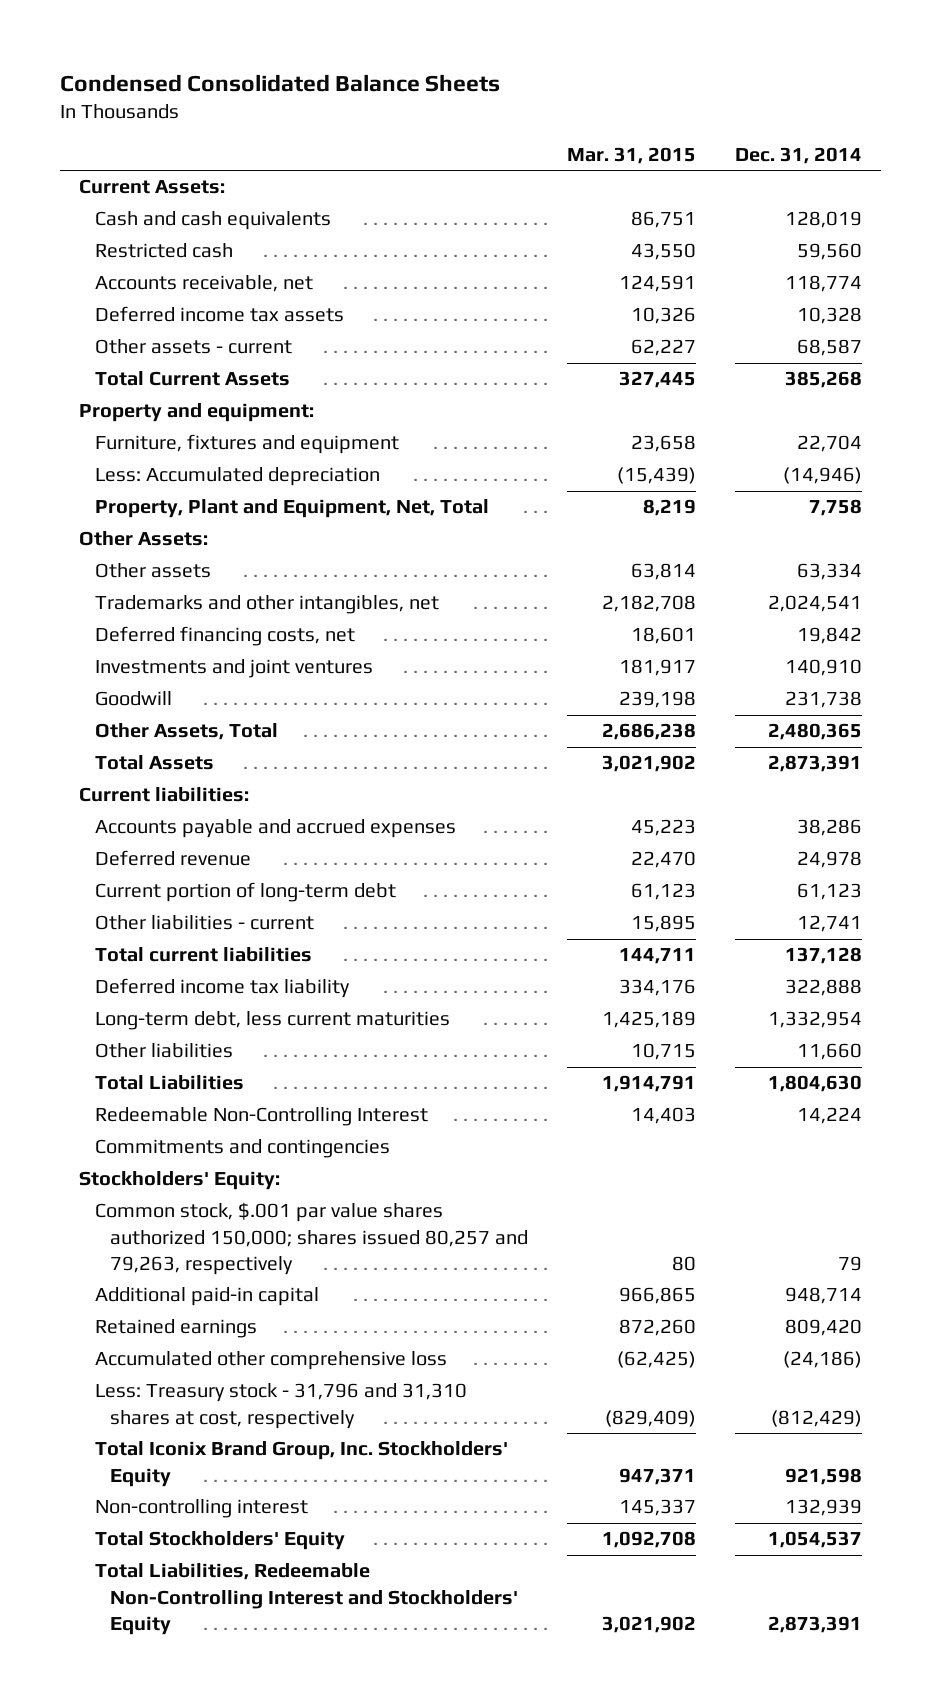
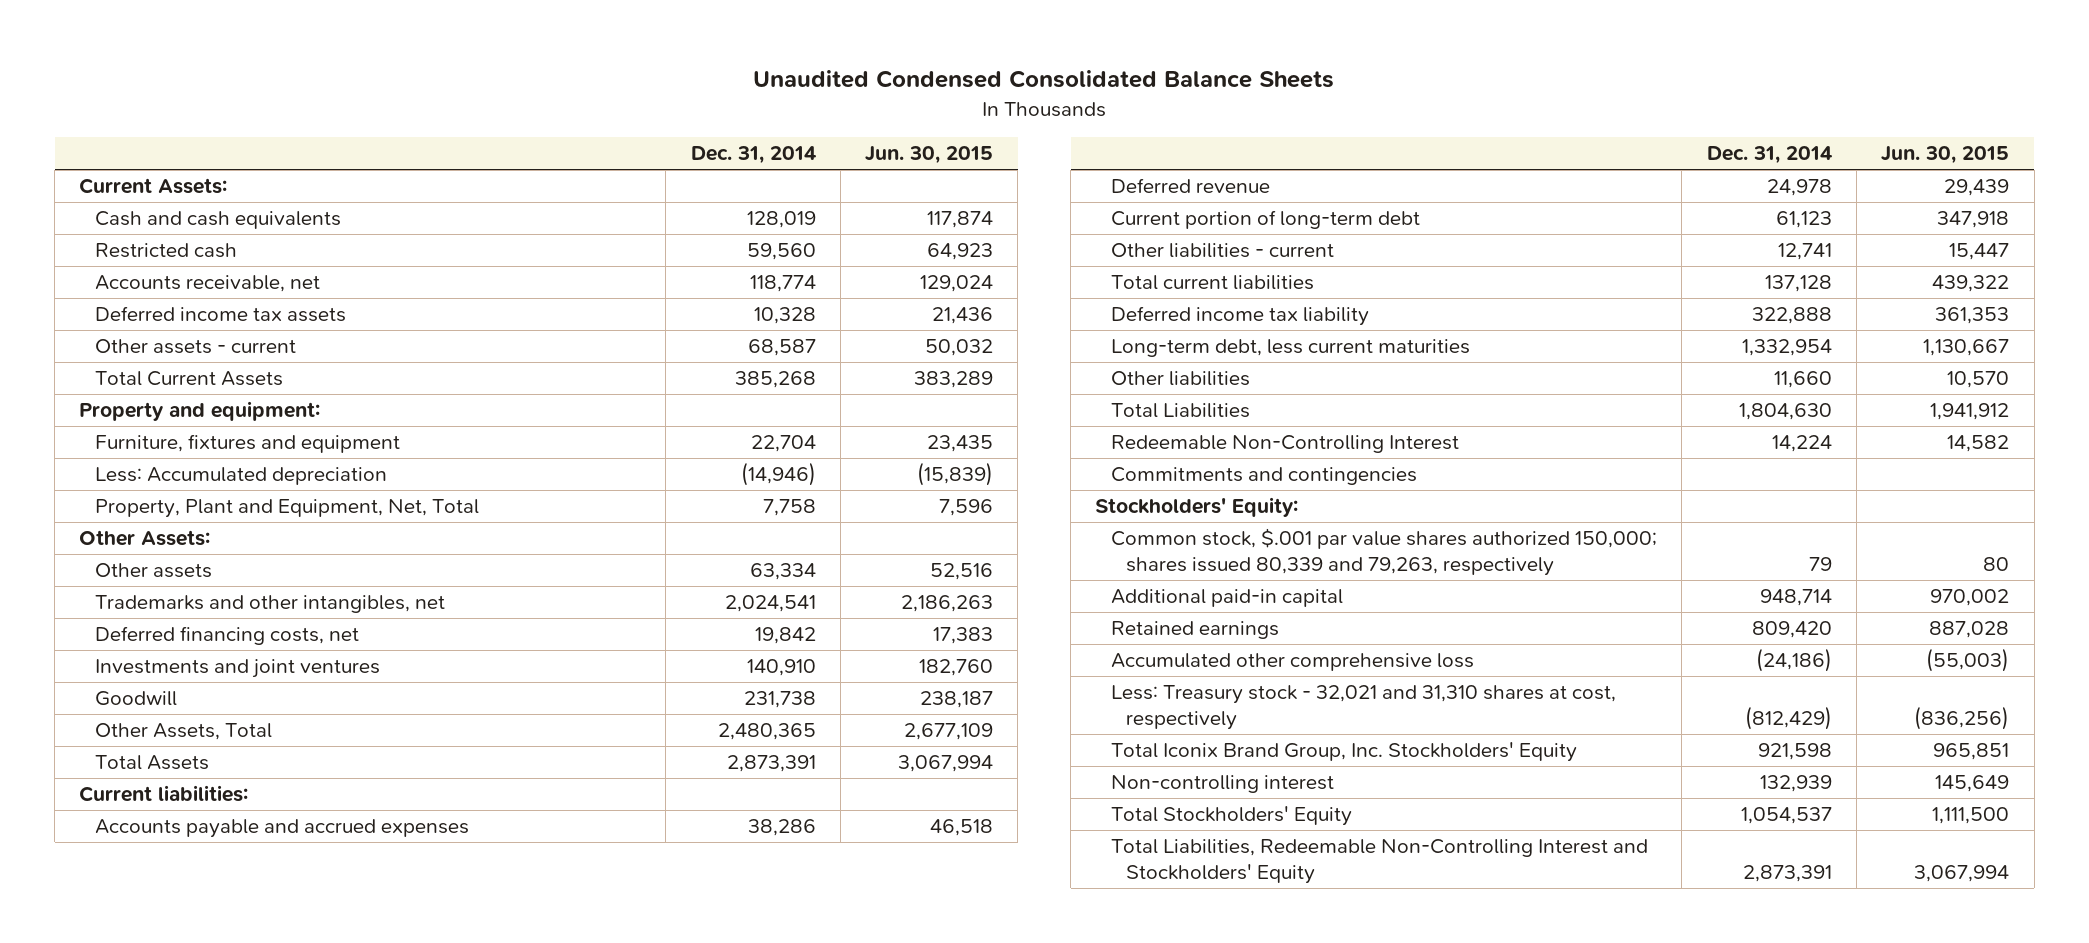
[60,74,501,93] Condensed Consolidated Balance Sheets -> [753,70,1335,89] Unaudited Condensed Consolidated Balance Sheets
[566,147,696,165] Mar. 31, 2015 -> none
none -> [865,146,994,165] Jun. 30, 2015
[94,1202,529,1275] Common stock, $.001 par value shares authorized 150,000; shares issued 80,257 and 79,263, respectively -> [1110,528,1657,577] Common stock, $.001 par value shares authorized 150,000; shares issued 80,339 and 79,263, respectively
[94,1383,467,1429] Less: Treasury stock - 31,796 and 31,310 shares at cost, respectively -> [1110,685,1616,731] Less: Treasury stock - 32,021 and 31,310 shares at cost, respectively

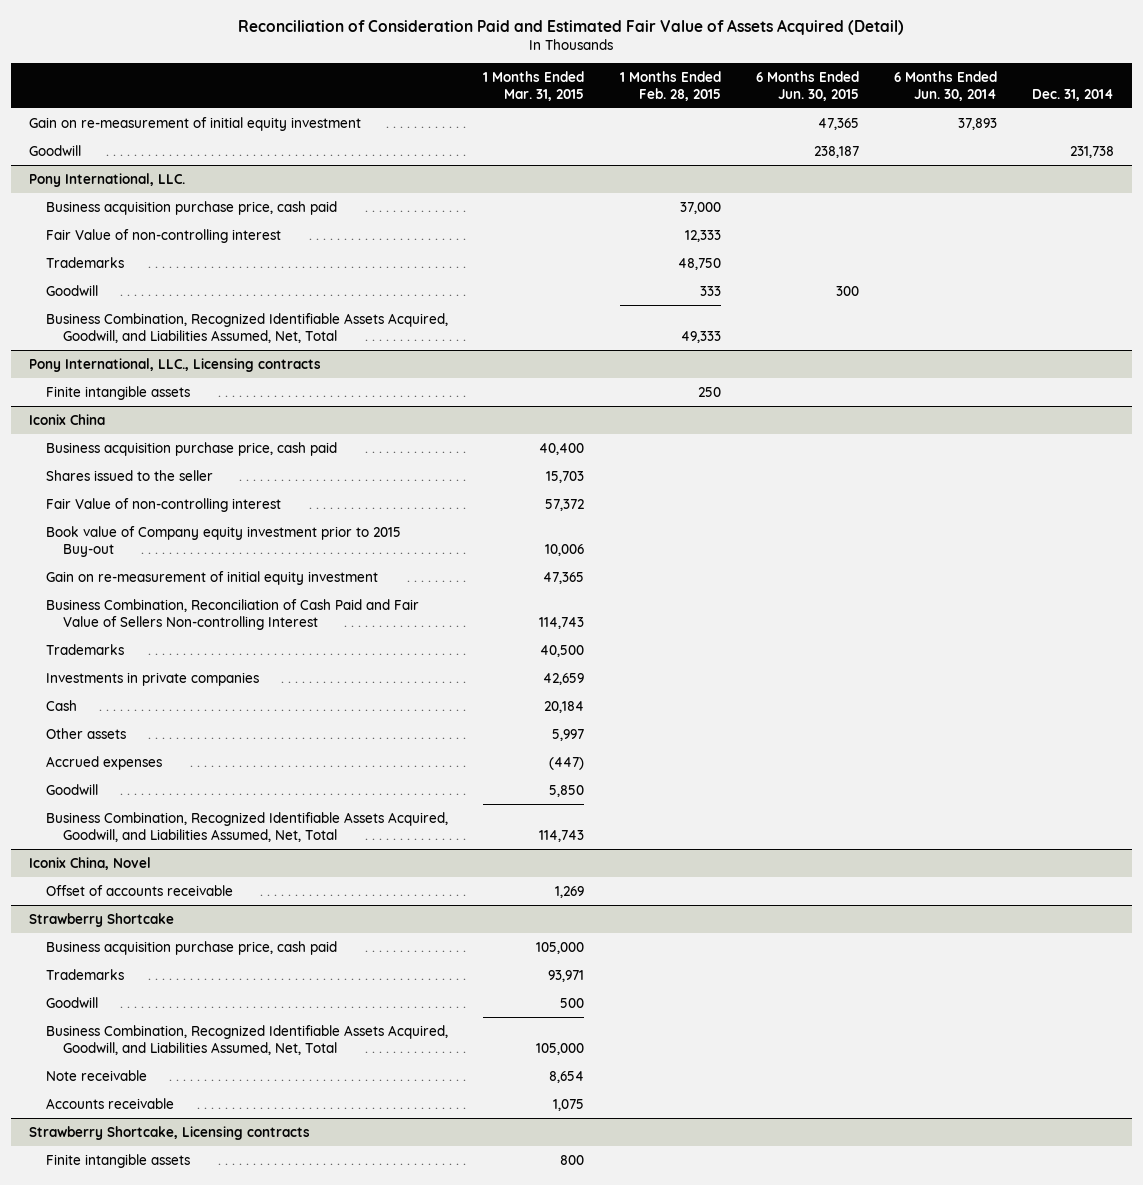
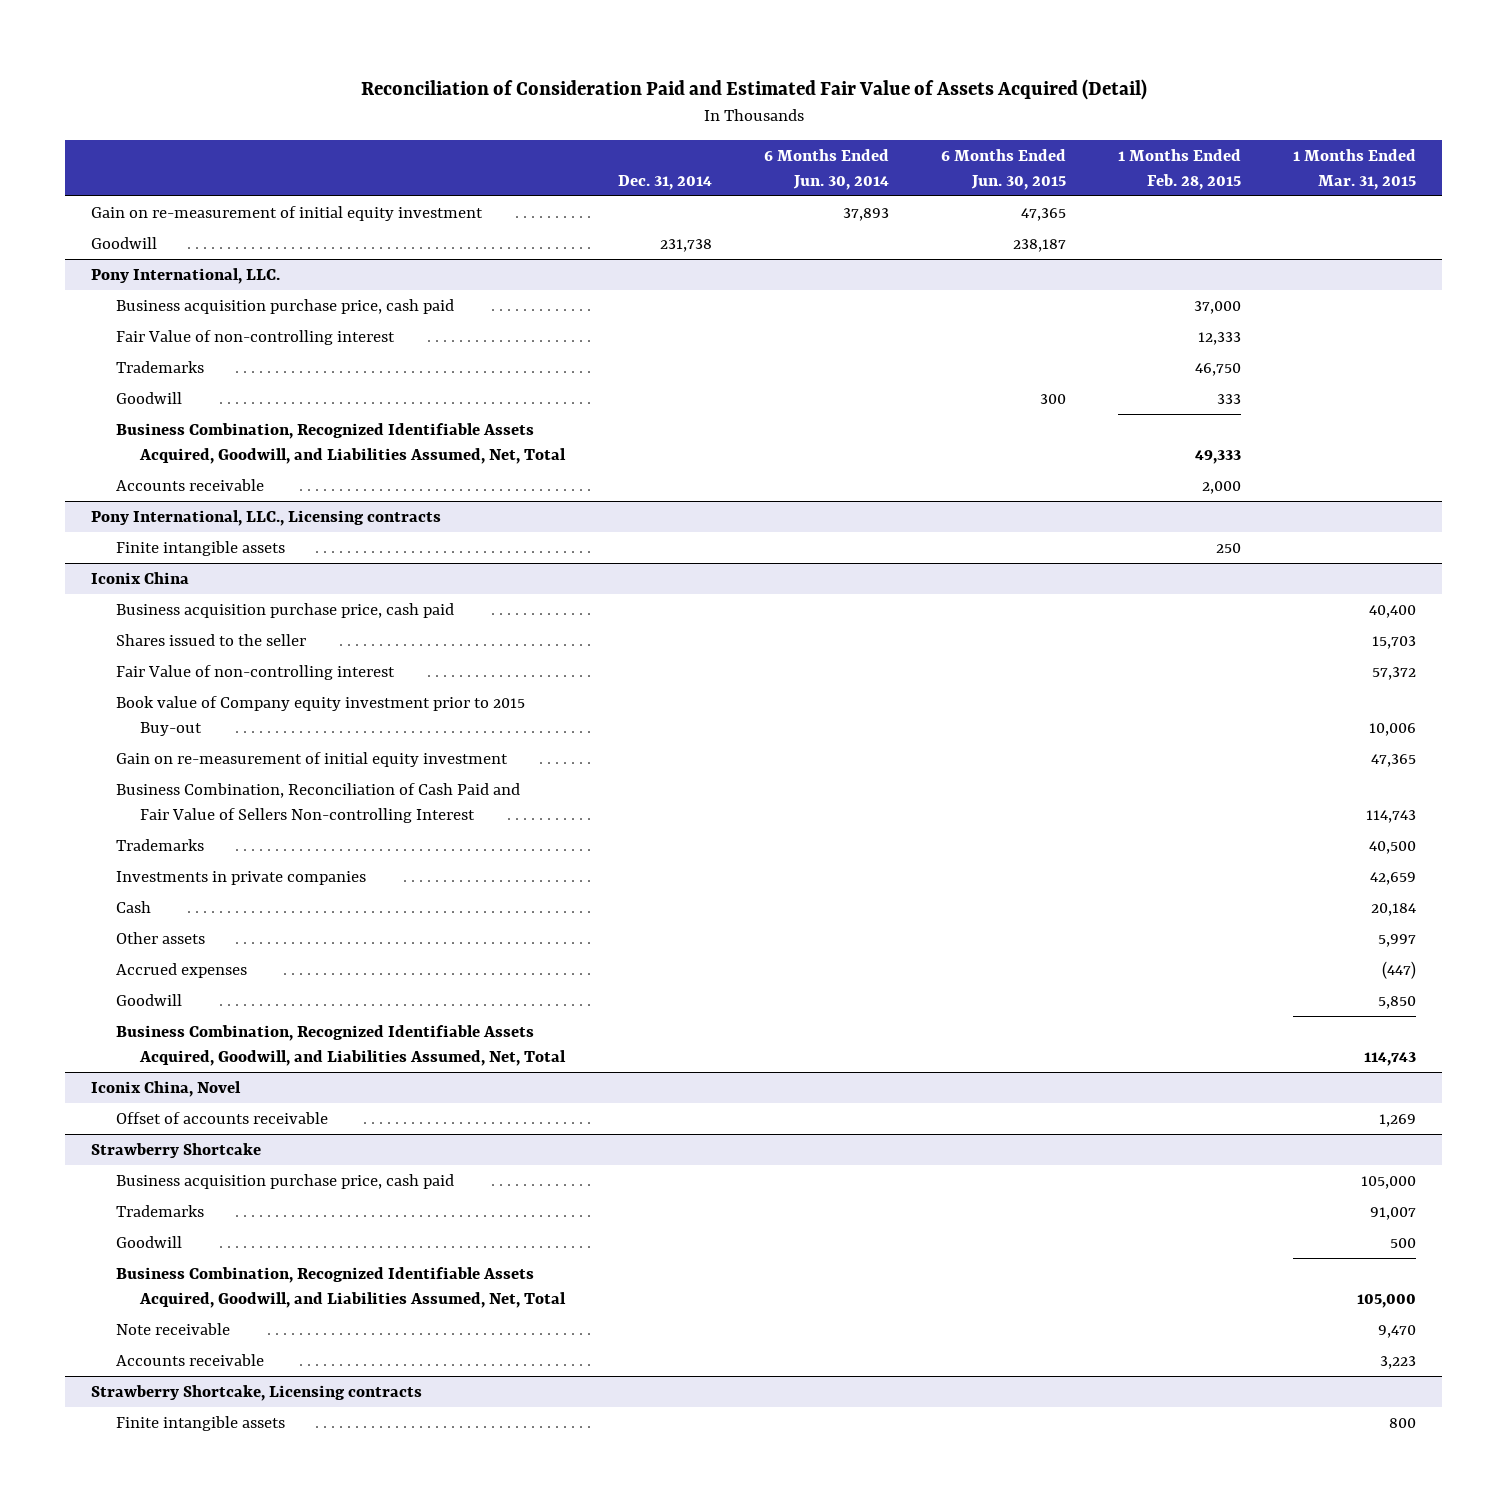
[677,257,721,270] 48,750 -> [1195,363,1242,377] 46,750
none -> [115,479,264,492] Accounts receivable
[548,969,585,982] 93,971 -> [1370,1207,1417,1221] 91,007
[549,1070,585,1083] 8,654 -> [1378,1325,1417,1339] 9,470
[553,1098,585,1111] 1,075 -> [1380,1356,1417,1370] 3,223

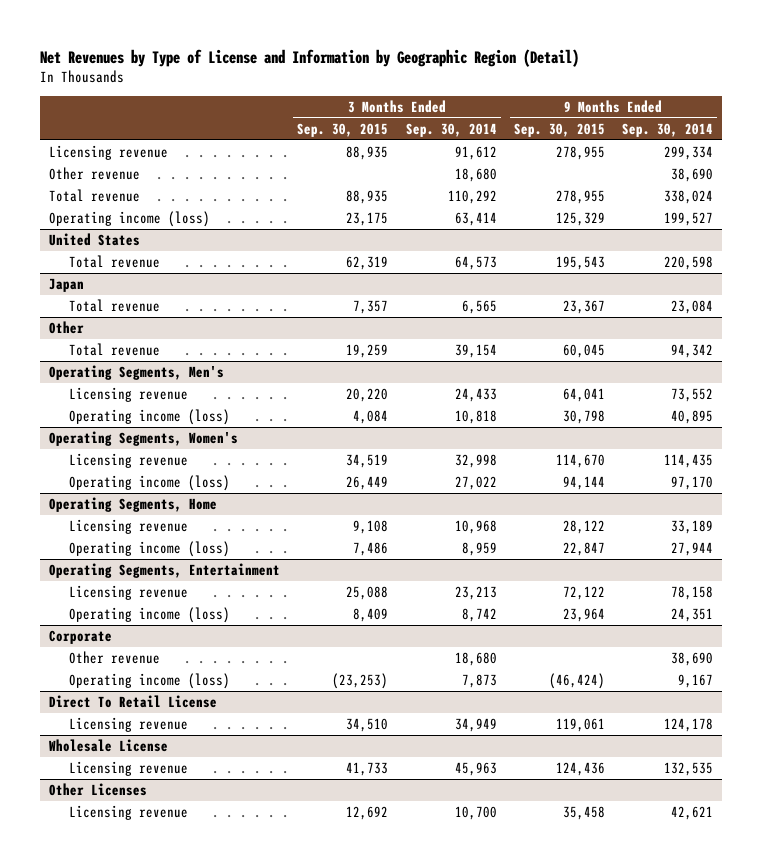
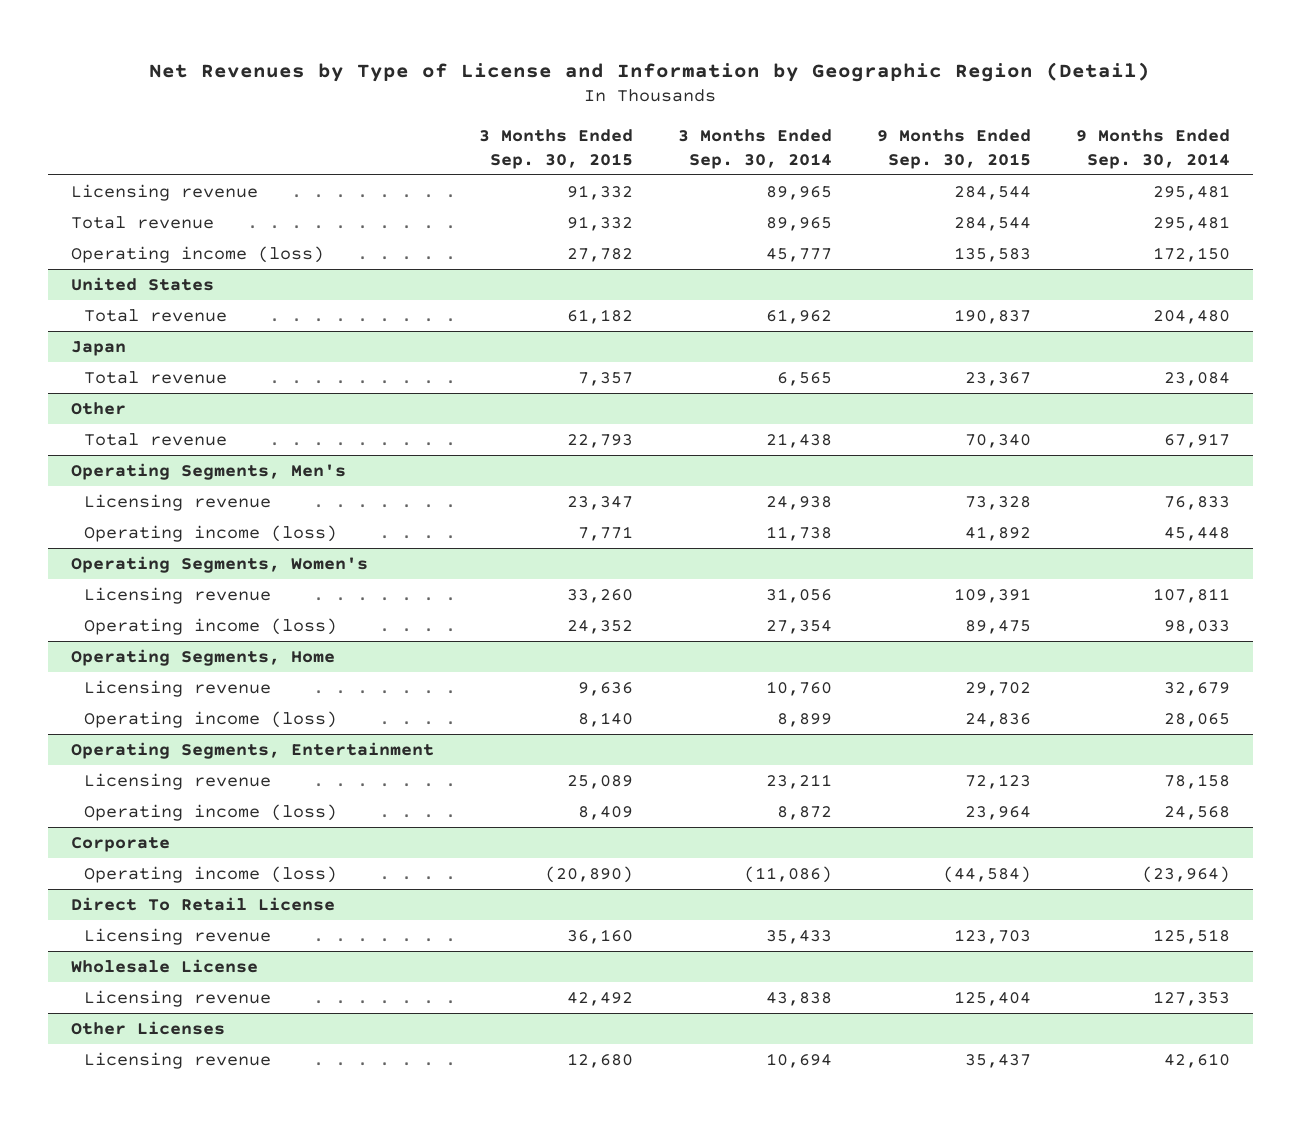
[49,166,141,180] Other revenue -> none
[346,145,389,160] 88,935 -> [566,185,633,201] 91,332
[454,145,497,160] 91,612 -> [765,186,832,201] 89,965
[555,145,605,160] 278,955 -> [954,186,1032,201] 284,544
[664,145,714,160] 299,334 -> [1153,185,1231,201] 295,481
[346,189,389,204] 88,935 -> [566,216,633,232] 91,332
[447,189,497,204] 110,292 -> [765,217,832,232] 89,965
[555,189,605,204] 278,955 -> [954,217,1032,232] 284,544
[664,189,714,204] 338,024 -> [1153,216,1231,232] 295,481
[346,211,389,226] 23,175 -> [566,248,633,263] 27,782
[454,211,497,226] 63,414 -> [765,248,832,263] 45,777
[555,211,605,226] 125,329 -> [954,247,1032,263] 135,583
[664,211,714,226] 199,527 -> [1153,247,1231,263] 172,150
[346,255,389,270] 62,319 -> [566,309,633,325] 61,182
[454,255,497,270] 64,573 -> [765,309,832,325] 61,962
[555,255,605,270] 195,543 -> [954,309,1032,325] 190,837
[664,255,714,270] 220,598 -> [1153,310,1231,325] 204,480
[346,343,389,358] 19,259 -> [566,434,633,449] 22,793
[454,343,497,358] 39,154 -> [765,433,832,449] 21,438
[562,343,605,358] 60,045 -> [965,434,1032,449] 70,340
[671,343,714,358] 94,342 -> [1164,433,1231,449] 67,917
[346,387,389,402] 20,220 -> [566,496,633,511] 23,347
[454,387,497,402] 24,433 -> [765,496,832,511] 24,938
[562,387,605,402] 64,041 -> [965,496,1032,511] 73,328
[671,387,714,402] 73,552 -> [1164,496,1231,511] 76,833
[353,409,389,424] 4,084 -> [577,526,633,542] 7,771
[454,409,497,424] 10,818 -> [765,526,832,542] 11,738
[562,409,605,424] 30,798 -> [965,526,1032,542] 41,892
[671,409,714,424] 40,895 -> [1164,527,1231,542] 45,448
[346,453,389,468] 34,519 -> [566,589,633,604] 33,260
[454,453,497,468] 32,998 -> [765,588,832,604] 31,056
[555,453,605,468] 114,670 -> [954,588,1032,604] 109,391
[664,453,714,468] 114,435 -> [1153,588,1231,604] 107,811
[346,475,389,490] 26,449 -> [566,620,633,635] 24,352
[454,475,497,490] 27,022 -> [765,620,832,635] 27,354
[562,475,605,490] 94,144 -> [965,620,1032,635] 89,475
[671,475,714,490] 97,170 -> [1164,620,1231,635] 98,033
[353,519,389,534] 9,108 -> [577,682,633,697] 9,636
[454,519,497,534] 10,968 -> [765,681,832,697] 10,760
[562,519,605,534] 28,122 -> [965,682,1032,697] 29,702
[671,519,714,534] 33,189 -> [1164,682,1231,697] 32,679
[353,541,389,556] 7,486 -> [577,712,633,728] 8,140
[461,541,497,556] 8,959 -> [776,713,832,728] 8,899
[562,541,605,556] 22,847 -> [965,713,1032,728] 24,836
[671,541,714,556] 27,944 -> [1164,713,1231,728] 28,065
[346,585,389,600] 25,088 -> [566,775,633,790] 25,089
[454,585,497,600] 23,213 -> [765,774,832,790] 23,211
[562,585,605,600] 72,122 -> [965,774,1032,790] 72,123
[461,607,497,622] 8,742 -> [776,806,832,821] 8,872
[671,607,714,622] 24,351 -> [1164,806,1231,821] 24,568
[68,650,160,664] Other revenue -> none
[332,672,389,689] (23,253) -> [544,866,633,884] (20,890)
[461,673,497,688] 7,873 -> [743,866,832,884] (11,086)
[548,672,605,689] (46,424) -> [943,866,1032,884] (44,584)
[678,673,714,688] 9,167 -> [1142,866,1231,884] (23,964)
[346,717,389,732] 34,510 -> [566,929,633,945] 36,160
[454,717,497,732] 34,949 -> [765,930,832,945] 35,433
[555,717,605,732] 119,061 -> [954,929,1032,945] 123,703
[664,717,714,732] 124,178 -> [1153,929,1231,945] 125,518
[346,761,389,776] 41,733 -> [566,992,633,1007] 42,492
[454,761,497,776] 45,963 -> [765,992,832,1007] 43,838
[555,761,605,776] 124,436 -> [954,991,1032,1007] 125,404
[664,761,714,776] 132,535 -> [1153,991,1231,1007] 127,353
[346,805,389,820] 12,692 -> [566,1053,633,1069] 12,680
[454,805,497,820] 10,700 -> [765,1053,832,1069] 10,694
[562,805,605,820] 35,458 -> [965,1054,1032,1069] 35,437
[671,805,714,820] 42,621 -> [1164,1053,1231,1069] 42,610

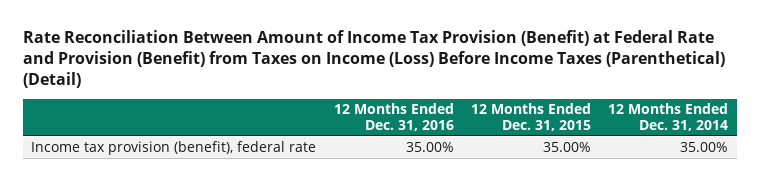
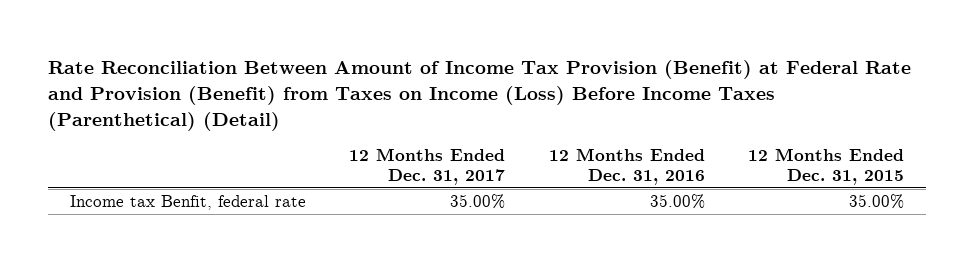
[608,102,729,132] 12 Months Ended Dec. 31, 2014 -> none
none -> [349,148,506,185] 12 Months Ended Dec. 31, 2017
[31,141,317,156] Income tax provision (benefit), federal rate -> [70,195,307,211] Income tax Benfit, federal rate

